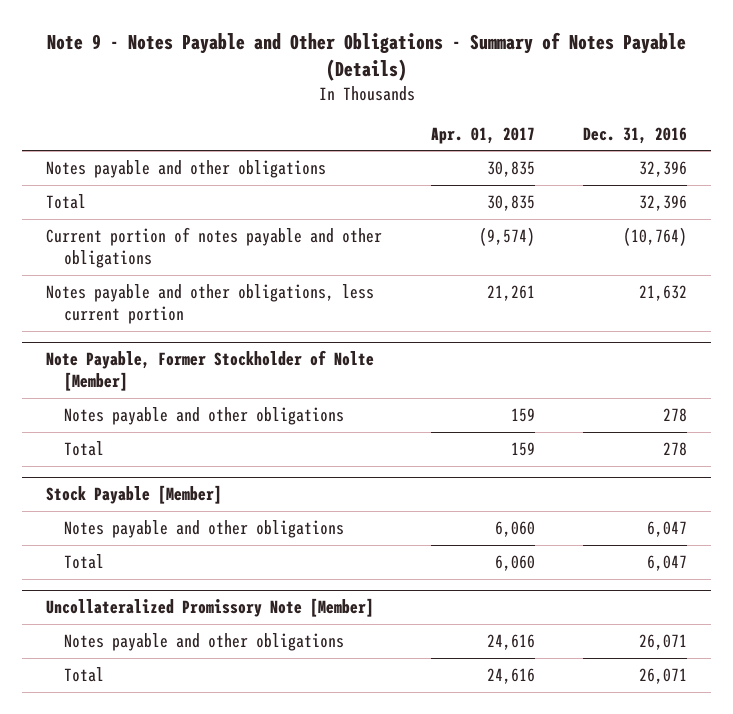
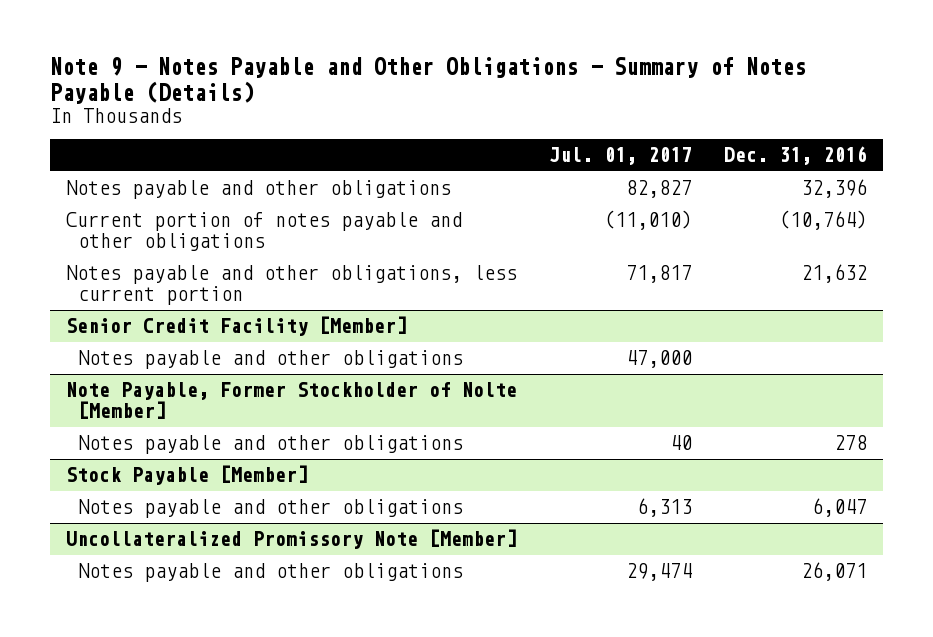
[430,126,535,144] Apr. 01, 2017 -> none
none -> [549,147,693,166] Jul. 01, 2017
[46,193,87,209] Total -> none
none -> [66,316,408,337] Senior Credit Facility [Member]
none -> [78,350,464,370] Notes payable and other obligations
[64,440,105,456] Total -> none
[64,553,105,569] Total -> none
[64,666,105,682] Total -> none

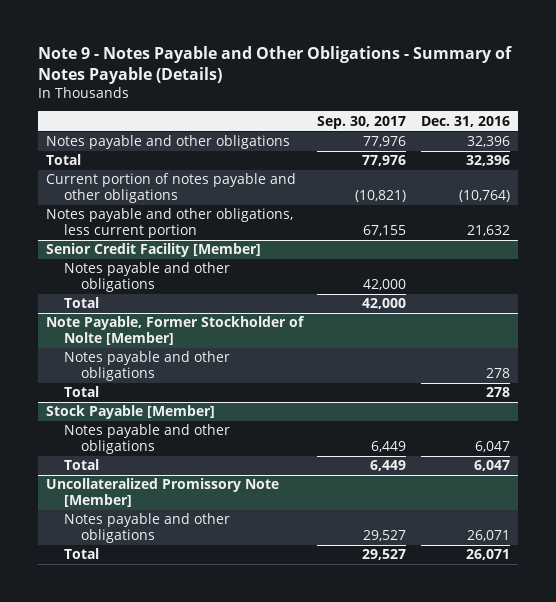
[549,147,693,166] Jul. 01, 2017 -> none
none -> [317,115,407,129] Sep. 30, 2017
none -> [45,154,81,166] Total
none -> [63,297,99,309] Total
none -> [63,386,99,398] Total
none -> [63,459,99,471] Total
none -> [63,548,99,560] Total

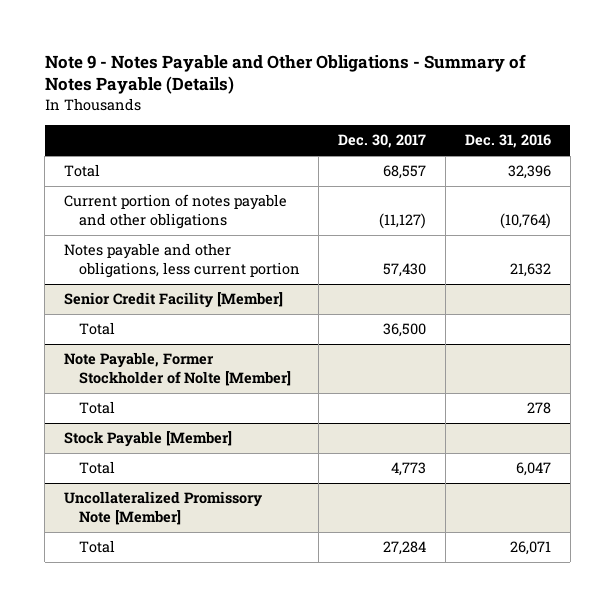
[317,115,407,129] Sep. 30, 2017 -> none
none -> [338,134,427,149] Dec. 30, 2017
[45,135,290,150] Notes payable and other obligations -> none
[63,262,230,293] Notes payable and other obligations -> none
[63,351,230,382] Notes payable and other obligations -> none
[63,424,230,455] Notes payable and other obligations -> none
[63,513,230,544] Notes payable and other obligations -> none

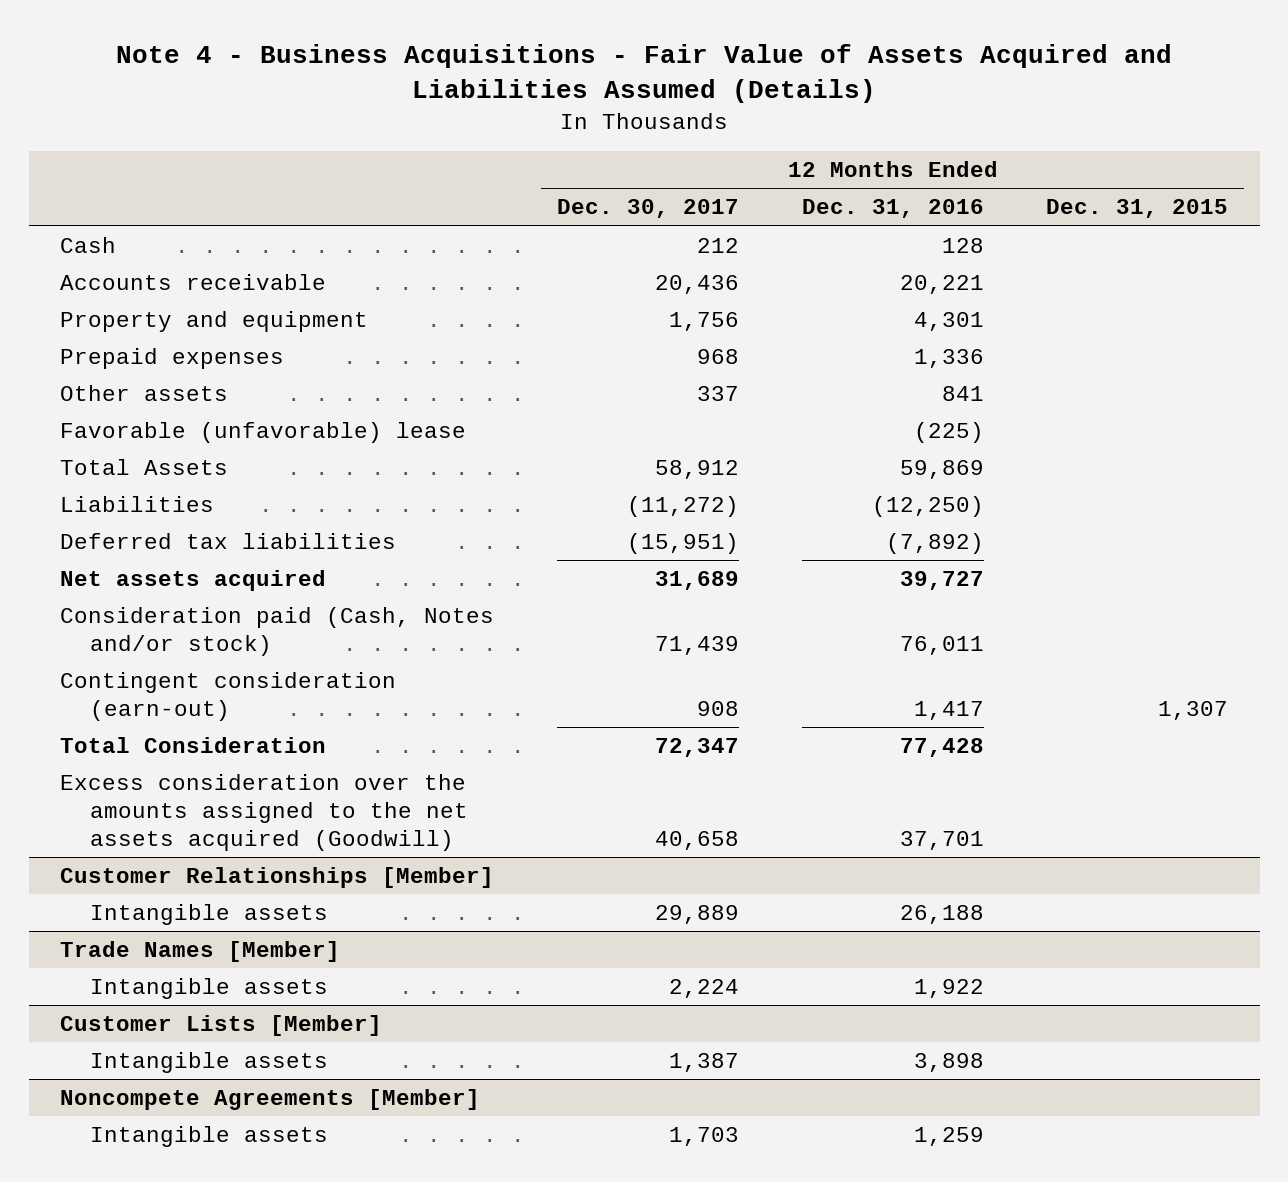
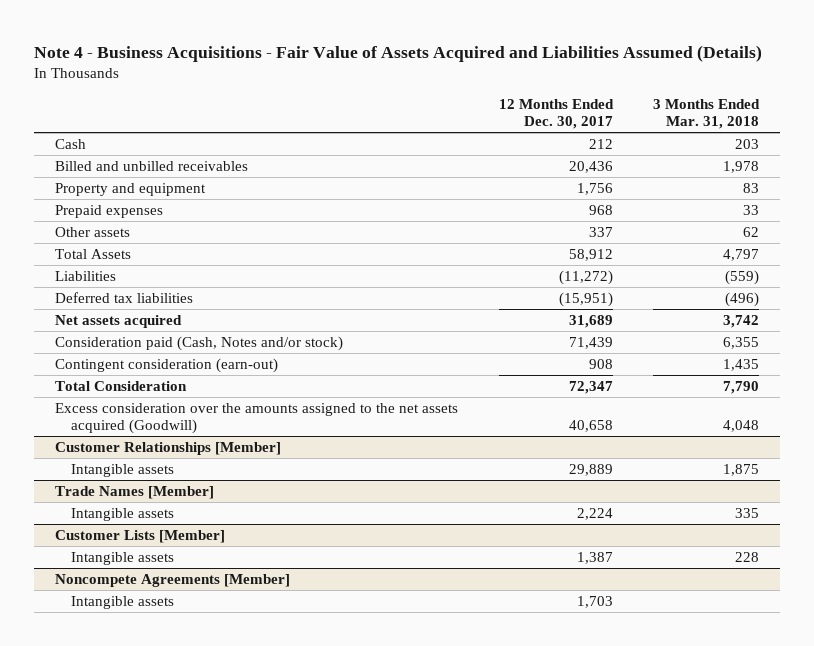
[801,199,984,219] Dec. 31, 2016 -> none
[1046,199,1229,219] Dec. 31, 2015 -> none
none -> [653,98,761,130] 3 Months Ended Mar. 31, 2018
[59,274,326,291] Accounts receivable -> [54,160,248,171] Billed and unbilled receivables
[59,422,466,444] Favorable (unfavorable) lease -> none

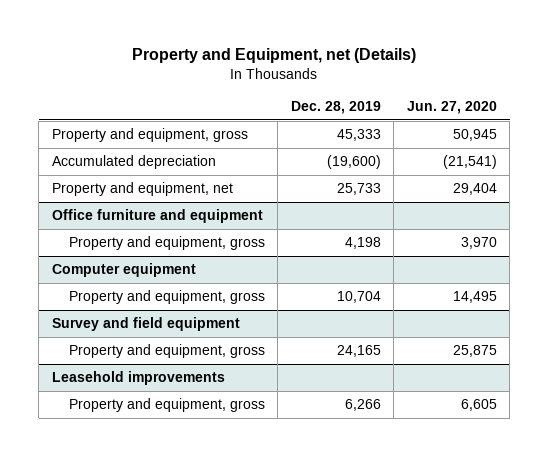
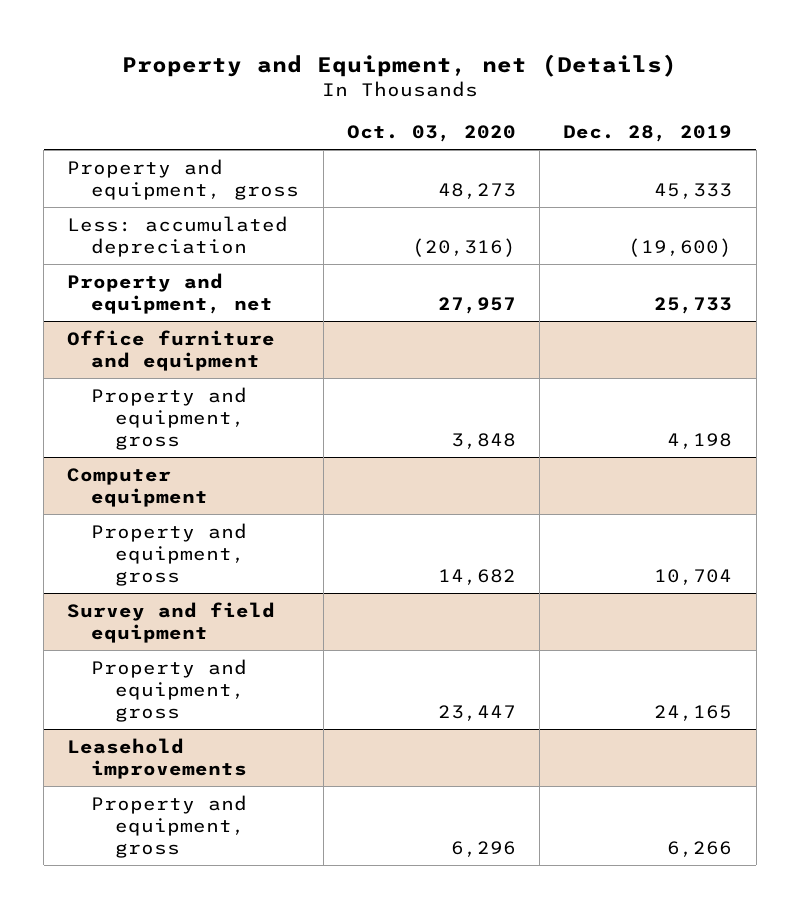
[406,101,497,115] Jun. 27, 2020 -> none
none -> [346,124,516,142] Oct. 03, 2020
[51,155,216,170] Accumulated depreciation -> [67,215,289,258] Less: accumulated depreciation

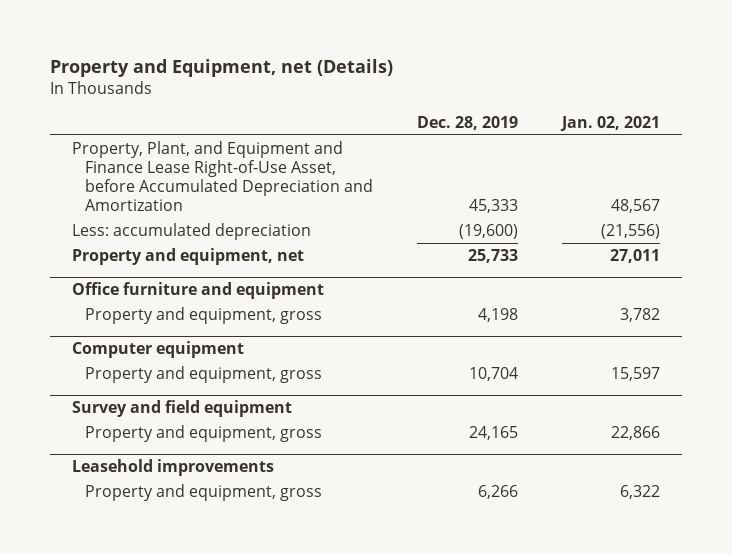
[346,124,516,142] Oct. 03, 2020 -> none
none -> [560,115,661,131] Jan. 02, 2021
[67,158,300,201] Property and equipment, gross -> [71,140,374,211] Property, Plant, and Equipment and Finance Lease Right-of-Use Asset, before Accumulated Depreciation and Amortization

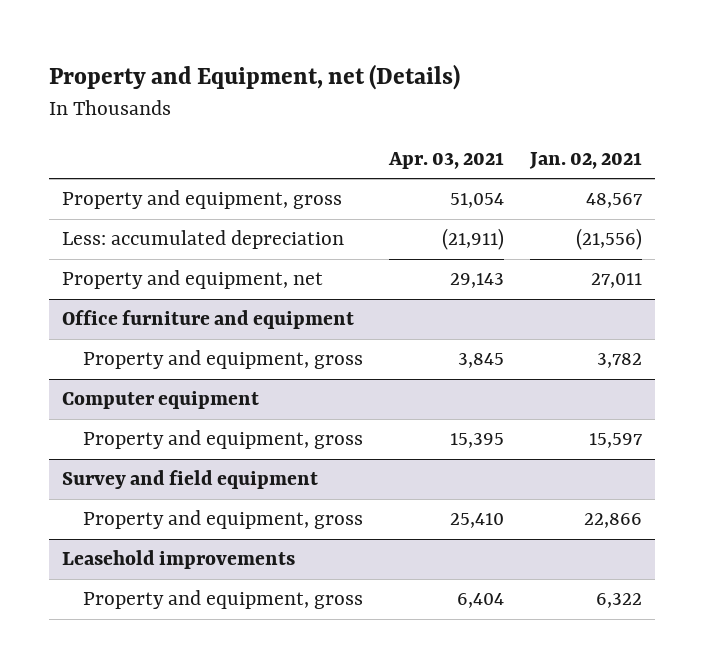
[417,115,519,130] Dec. 28, 2019 -> none
none -> [388,151,505,169] Apr. 03, 2021
[71,140,374,211] Property, Plant, and Equipment and Finance Lease Right-of-Use Asset, before Accumulated Depreciation and Amortization -> [61,190,342,210] Property and equipment, gross

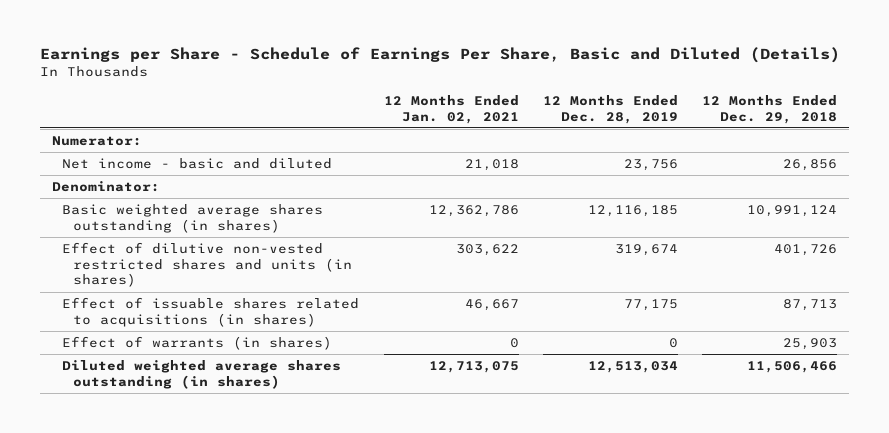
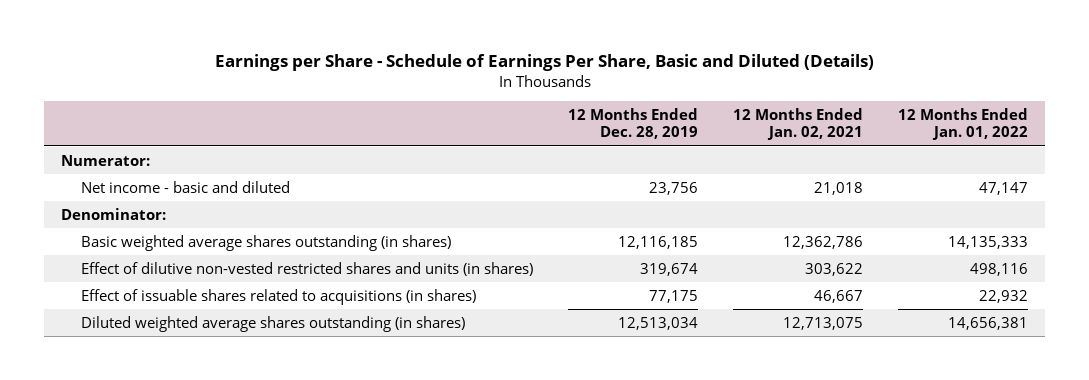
[702,94,838,124] 12 Months Ended Dec. 29, 2018 -> none
none -> [897,107,1028,141] 12 Months Ended Jan. 01, 2022
[62,336,333,351] Effect of warrants (in shares) -> none

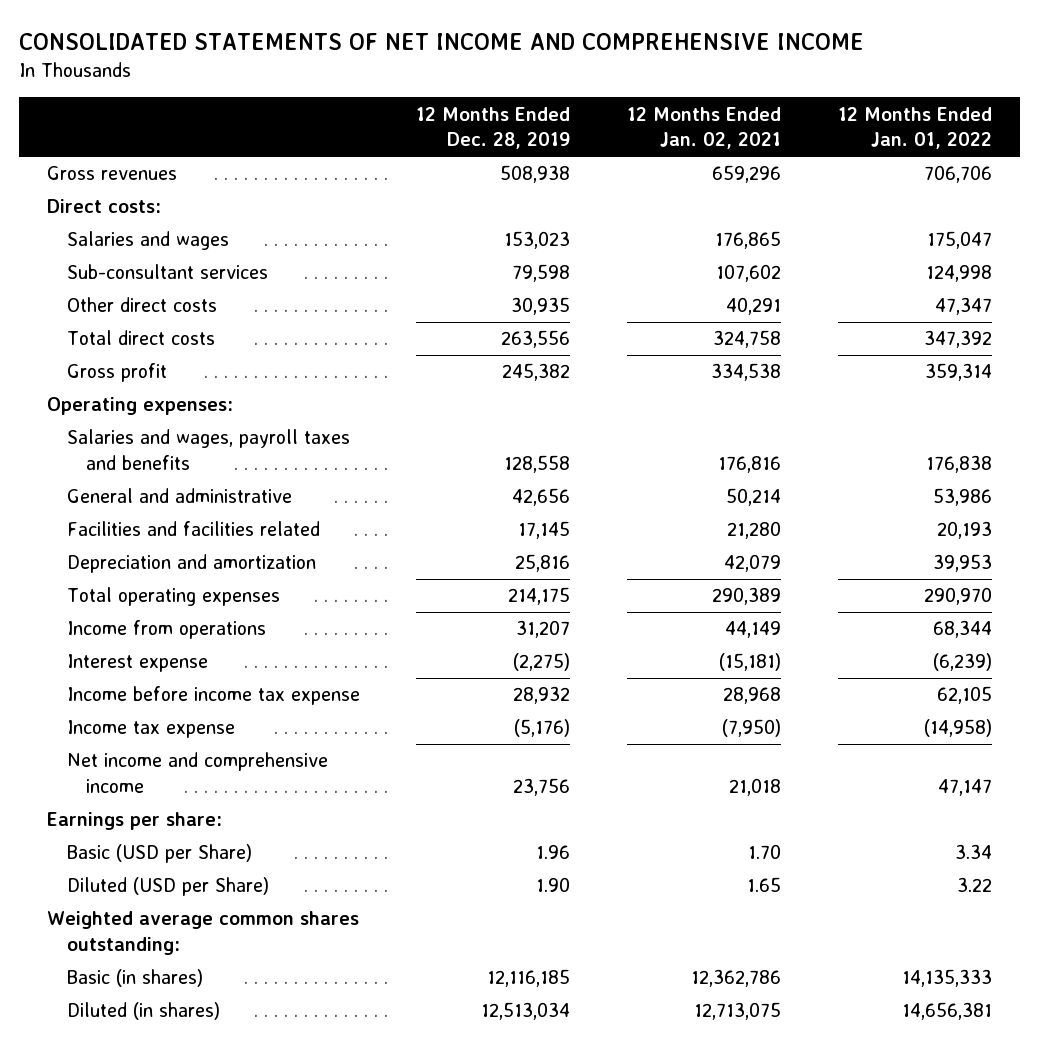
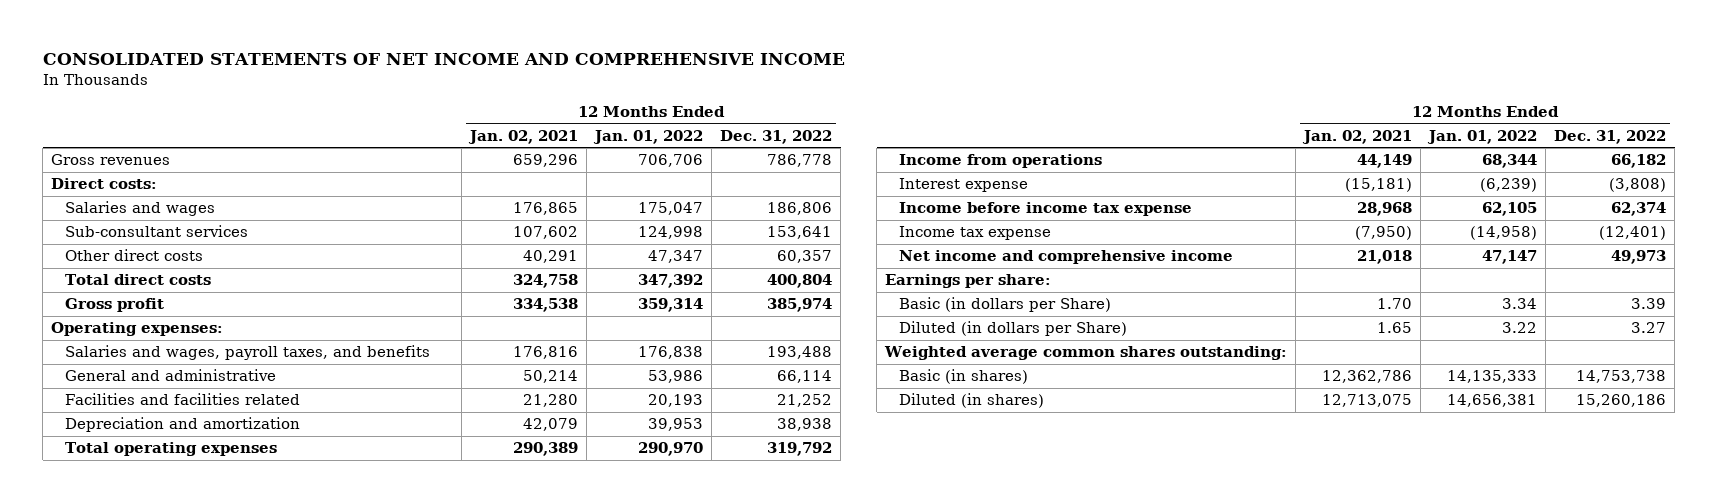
[416,106,571,150] 12 Months Ended Dec. 28, 2019 -> none
none -> [720,129,833,144] Dec. 31, 2022
[66,429,350,471] Salaries and wages, payroll taxes and benefits -> [64,345,430,361] Salaries and wages, payroll taxes, and benefits
[66,844,252,864] Basic (USD per Share) -> [899,297,1112,313] Basic (in dollars per Share)
[66,877,269,897] Diluted (USD per Share) -> [899,321,1128,337] Diluted (in dollars per Share)

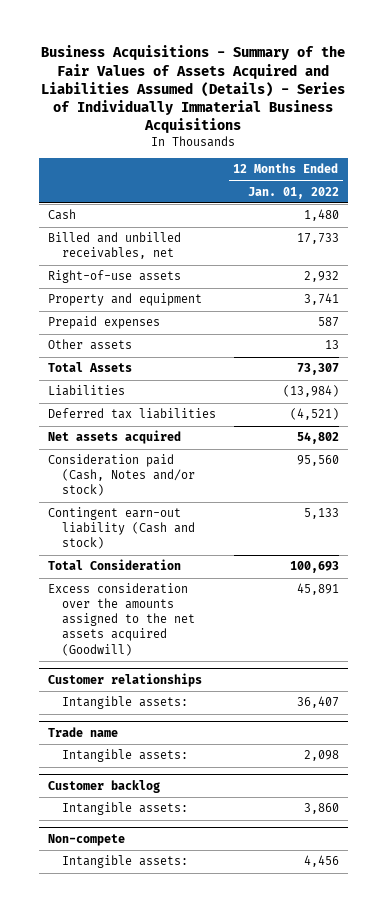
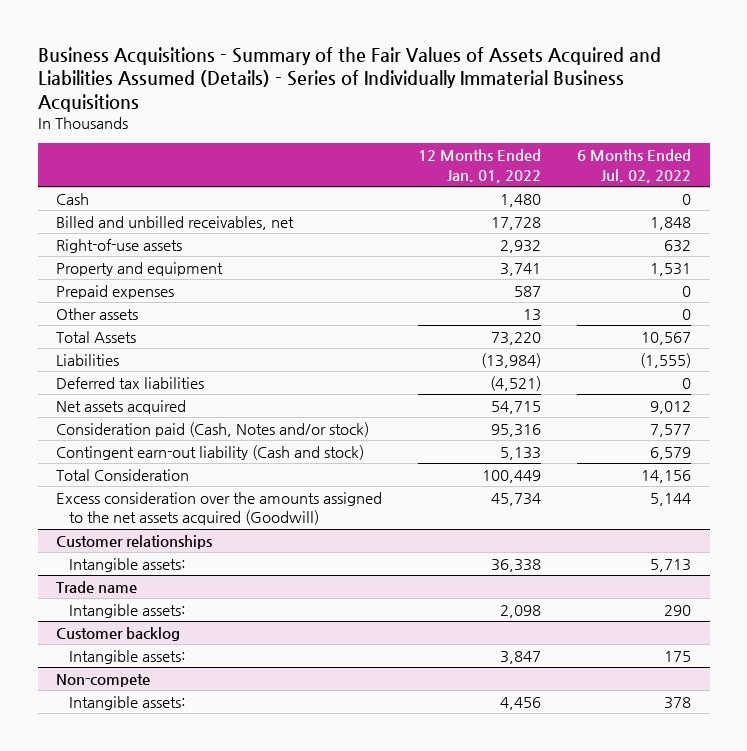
none -> [577,149,692,183] 6 Months Ended Jul. 02, 2022
[296,233,339,245] 17,733 -> [491,216,542,230] 17,728
[296,363,339,376] 73,307 -> [491,331,542,345] 73,220
[296,432,339,445] 54,802 -> [491,400,542,414] 54,715
[296,455,339,467] 95,560 -> [491,423,542,437] 95,316
[289,561,339,574] 100,693 -> [482,469,542,483] 100,449
[296,583,339,596] 45,891 -> [491,492,542,506] 45,734
[296,696,339,709] 36,407 -> [491,558,542,572] 36,338
[303,803,339,815] 3,860 -> [500,650,542,664] 3,847

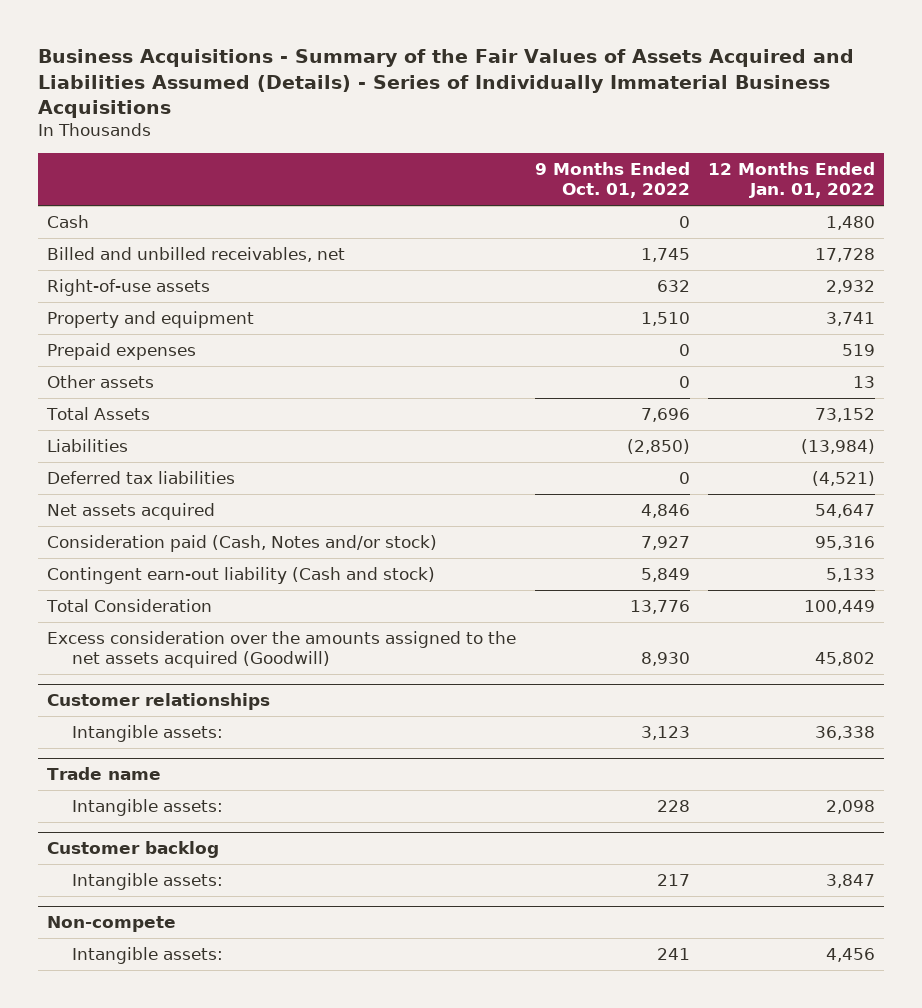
[577,149,692,183] 6 Months Ended Jul. 02, 2022 -> none
none -> [534,162,690,199] 9 Months Ended Oct. 01, 2022
[514,285,542,297] 587 -> [842,344,876,357] 519
[491,331,542,345] 73,220 -> [815,408,876,423] 73,152
[491,400,542,414] 54,715 -> [815,504,876,519] 54,647
[491,492,542,506] 45,734 -> [815,652,876,667] 45,802

